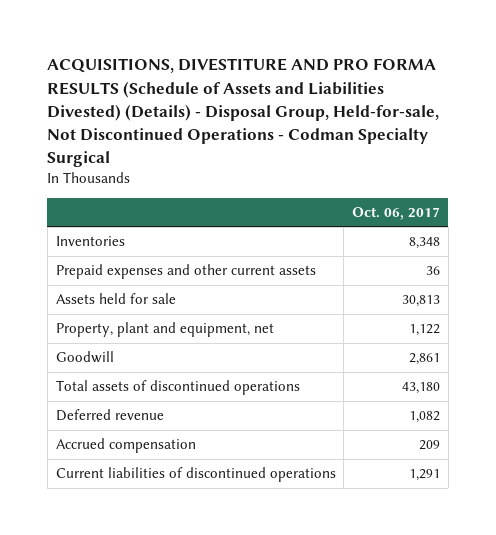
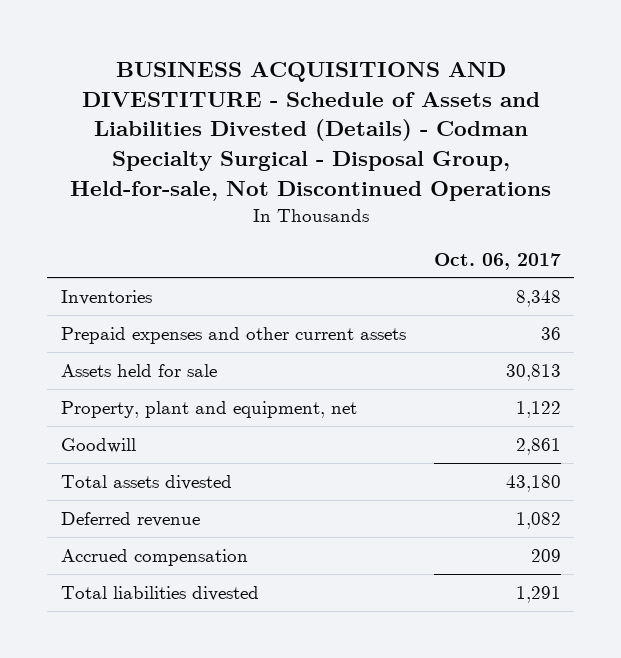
[47,58,440,167] ACQUISITIONS, DIVESTITURE AND PRO FORMA RESULTS (Schedule of Assets and Liabilities Divested) (Details) - Disposal Group, Held-for-sale, Not Discontinued Operations - Codman Specialty Surgical -> [69,61,551,201] BUSINESS ACQUISITIONS AND DIVESTITURE - Schedule of Assets and Liabilities Divested (Details) - Codman Specialty Surgical - Disposal Group, Held-for-sale, Not Discontinued Operations
[55,380,300,396] Total assets of discontinued operations -> [60,474,232,490] Total assets divested
[55,467,336,483] Current liabilities of discontinued operations -> [60,585,259,601] Total liabilities divested

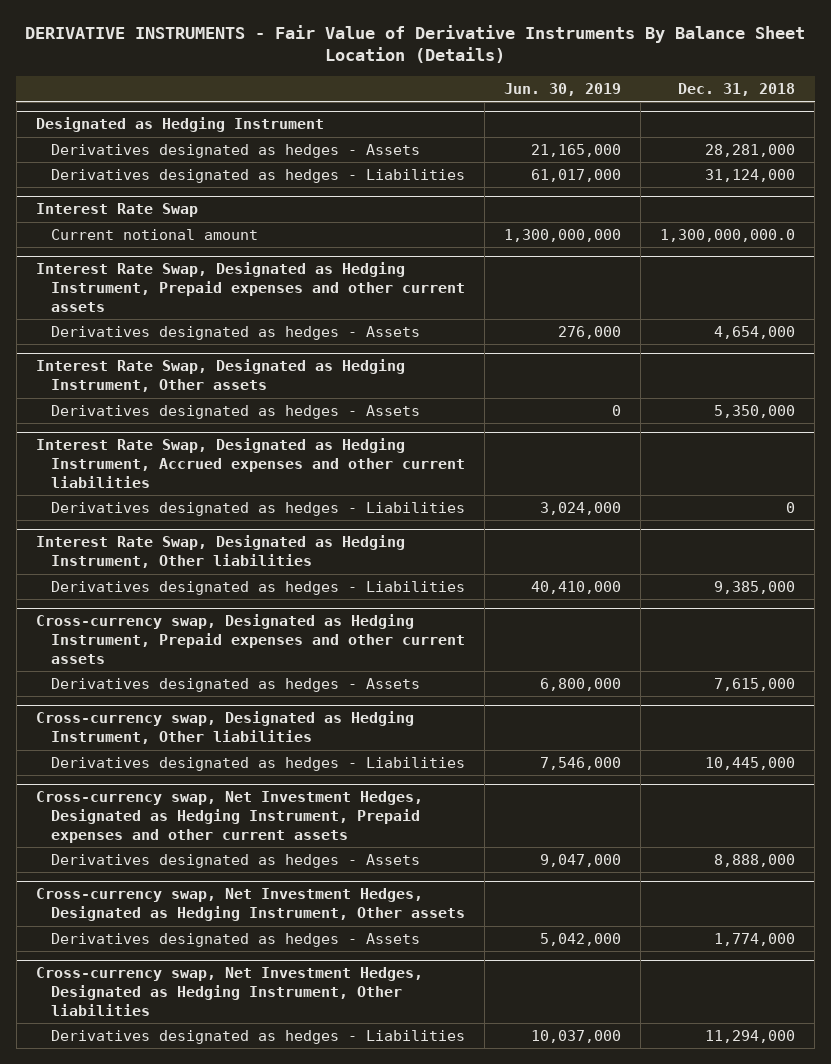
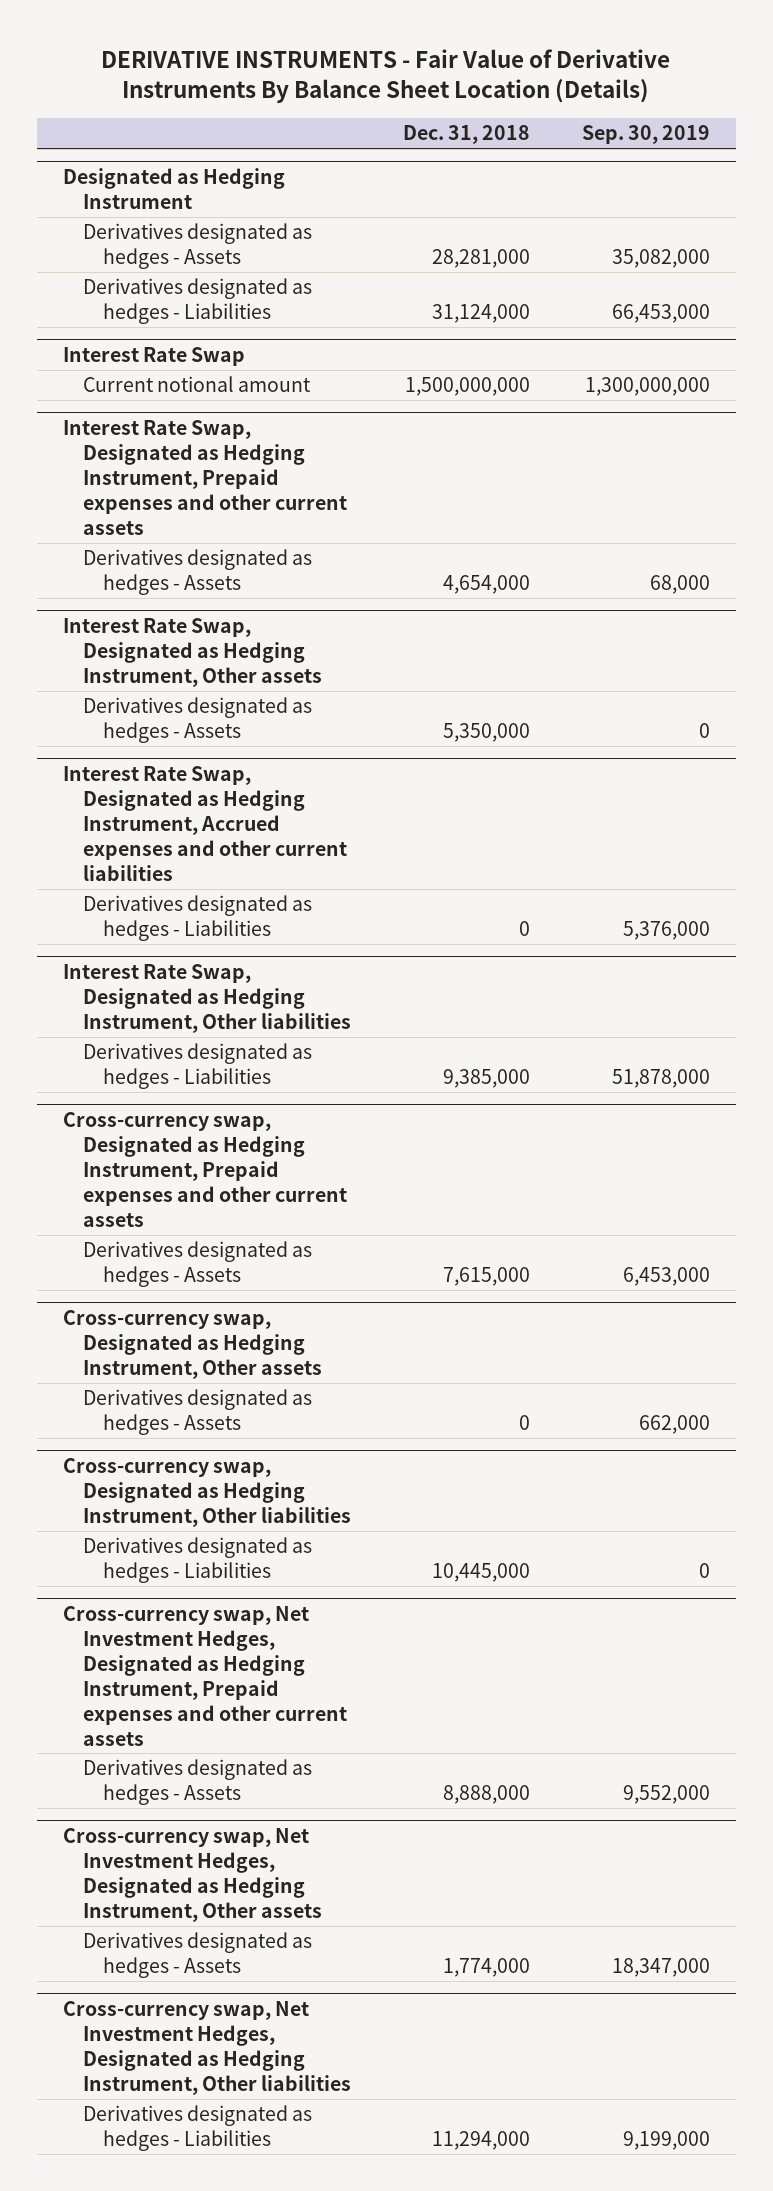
[504,82,622,96] Jun. 30, 2019 -> none
none -> [581,125,710,145] Sep. 30, 2019
[660,229,796,243] 1,300,000,000.0 -> [404,377,530,397] 1,500,000,000
none -> [63,1309,323,1379] Cross-currency swap, Designated as Hedging Instrument, Other assets
none -> [83,1389,313,1436] Derivatives designated as hedges - Assets

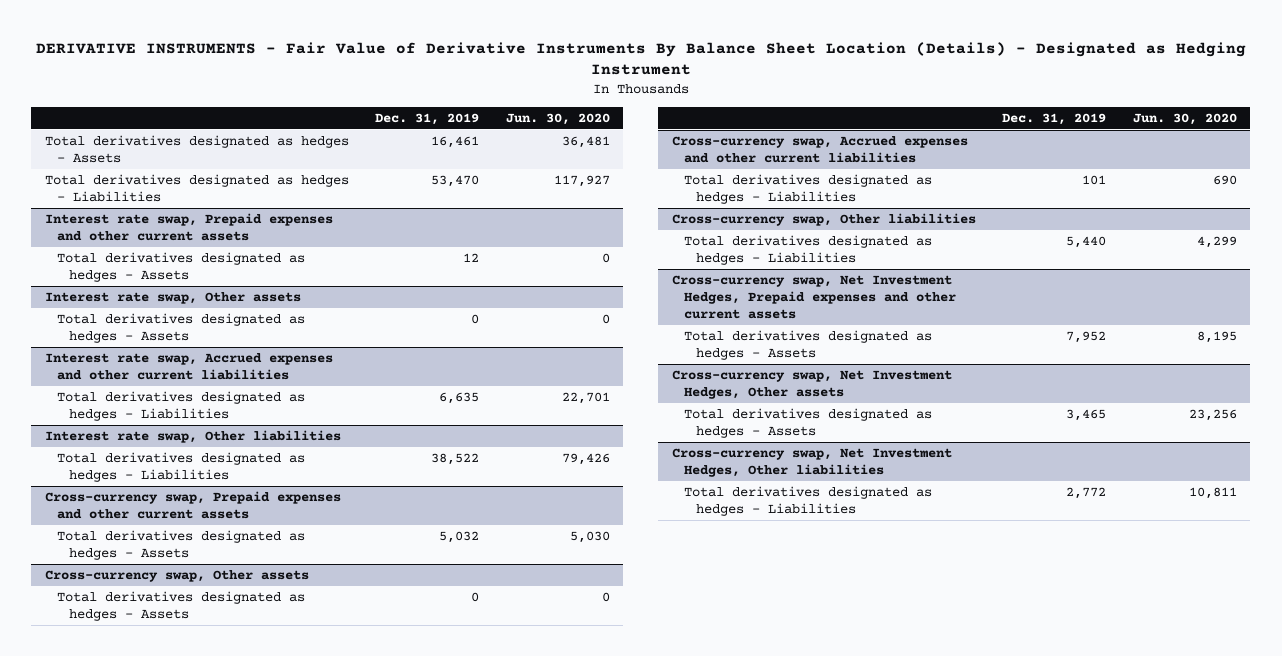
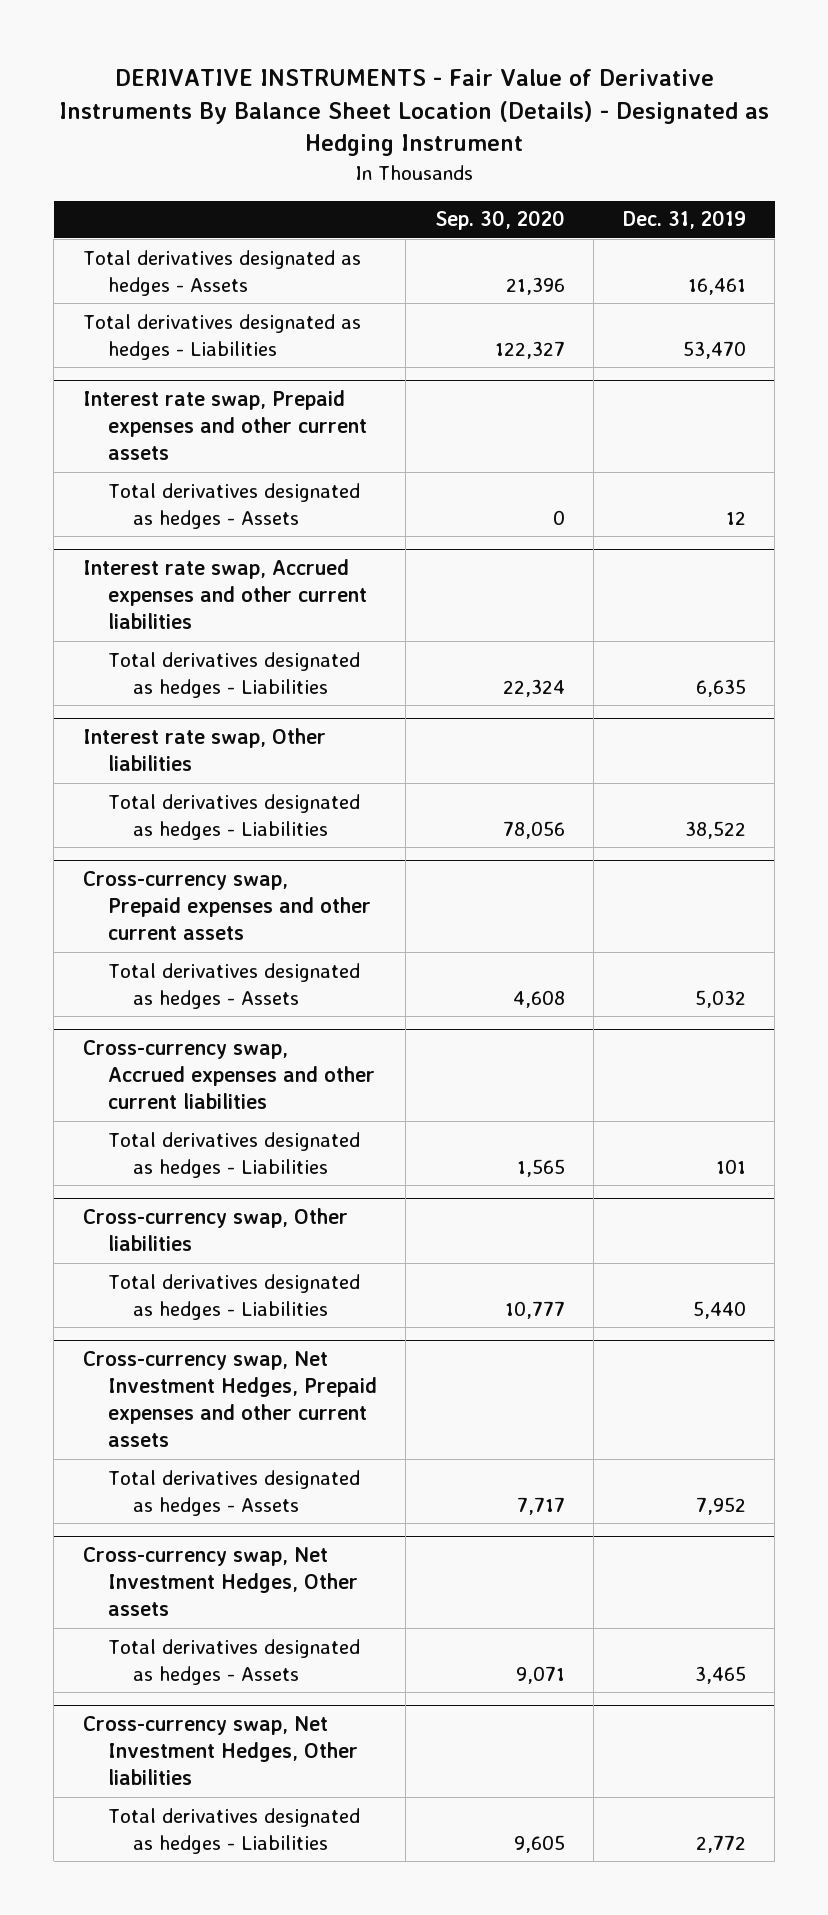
[506,112,611,125] Jun. 30, 2020 -> none
none -> [434,210,565,231] Sep. 30, 2020
[44,291,301,304] Interest rate swap, Other assets -> none
[56,312,305,344] Total derivatives designated as hedges - Assets -> none
[44,569,309,582] Cross-currency swap, Other assets -> none
[56,590,305,622] Total derivatives designated as hedges - Assets -> none

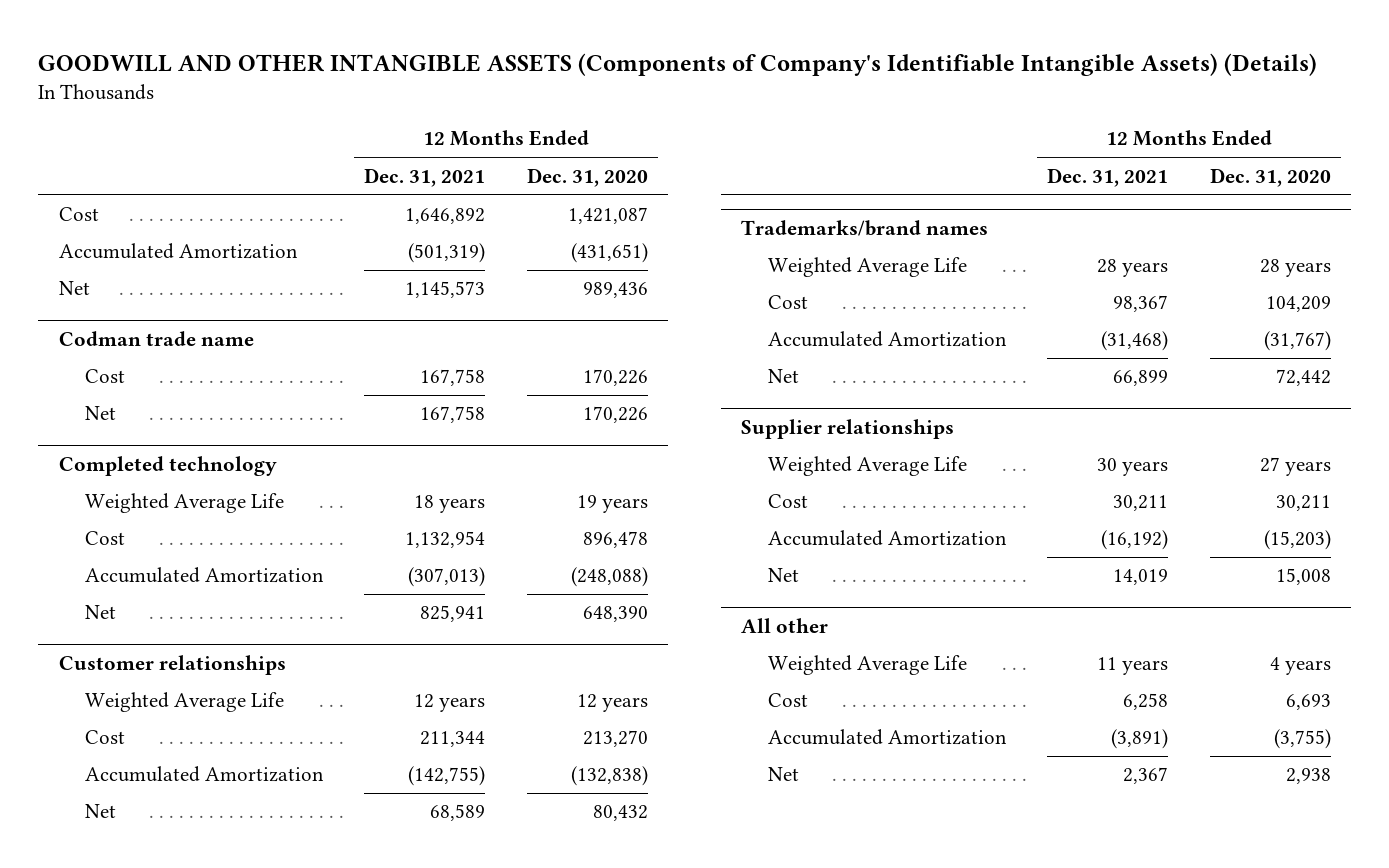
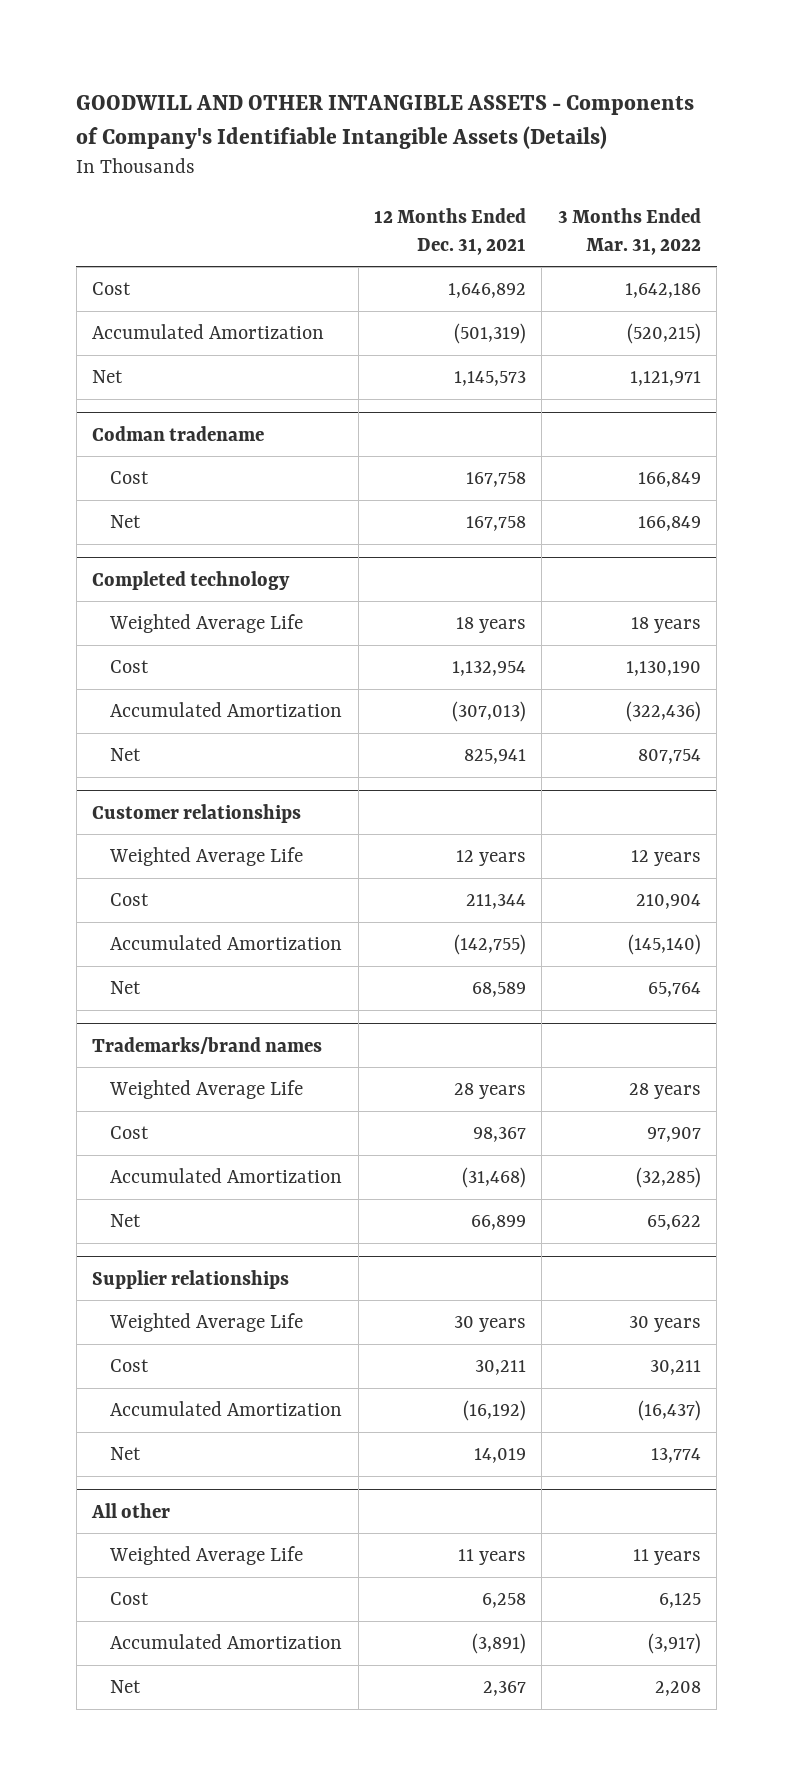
[37,52,1317,76] GOODWILL AND OTHER INTANGIBLE ASSETS (Components of Company's Identifiable Intangible Assets) (Details) -> [76,94,695,149] GOODWILL AND OTHER INTANGIBLE ASSETS - Components of Company's Identifiable Intangible Assets (Details)
[526,167,648,187] Dec. 31, 2020 -> none
none -> [557,208,701,255] 3 Months Ended Mar. 31, 2022
[58,330,254,346] Codman trade name -> [91,425,264,441] Codman tradename

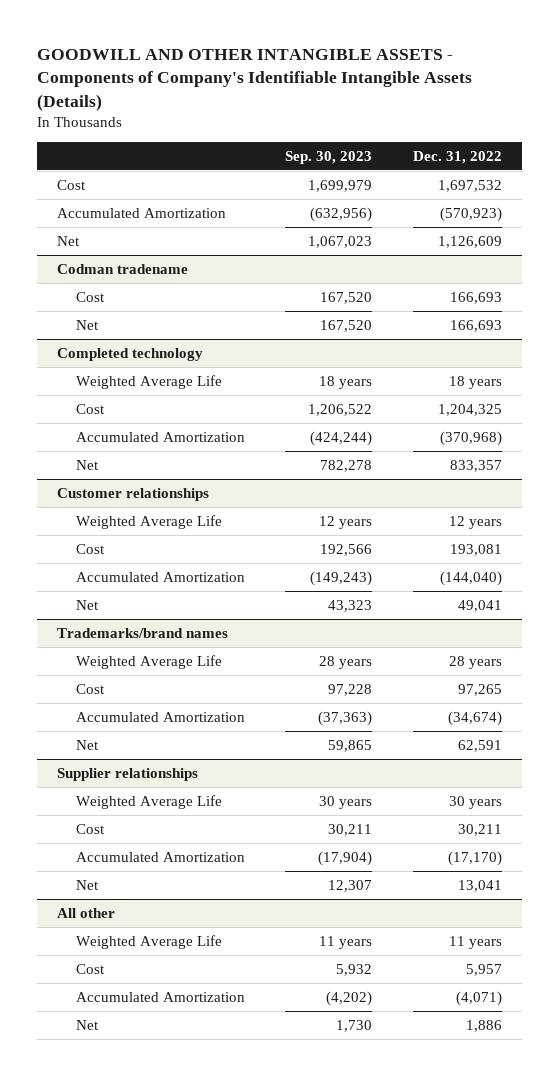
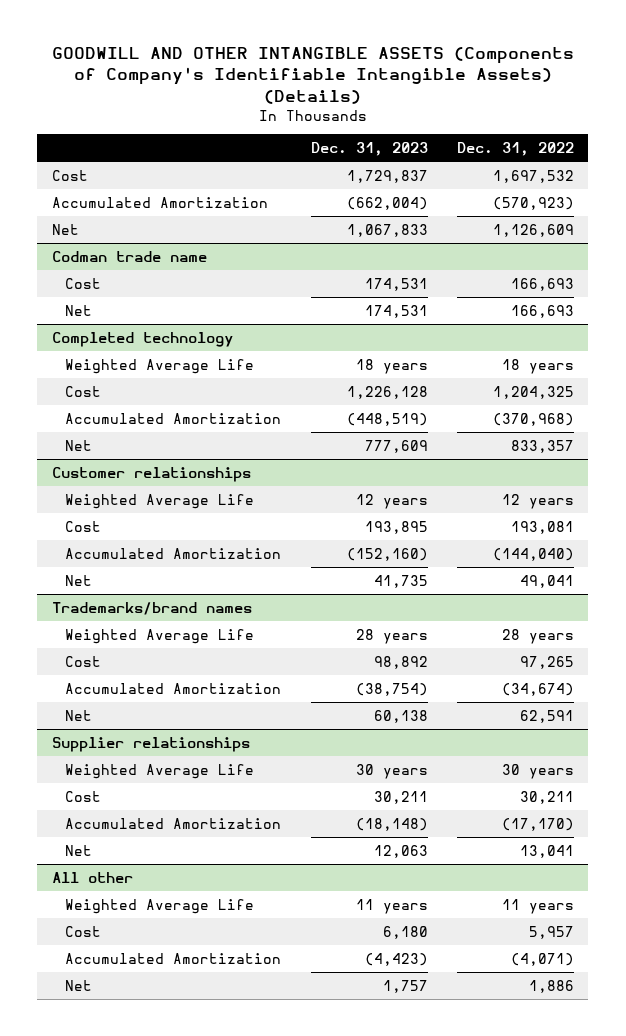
[36,48,472,111] GOODWILL AND OTHER INTANGIBLE ASSETS - Components of Company's Identifiable Intangible Assets (Details) -> [51,46,574,104] GOODWILL AND OTHER INTANGIBLE ASSETS (Components of Company's Identifiable Intangible Assets) (Details)
[285,150,373,164] Sep. 30, 2023 -> none
none -> [310,142,428,157] Dec. 31, 2023
[56,263,188,274] Codman tradename -> [51,250,207,262] Codman trade name

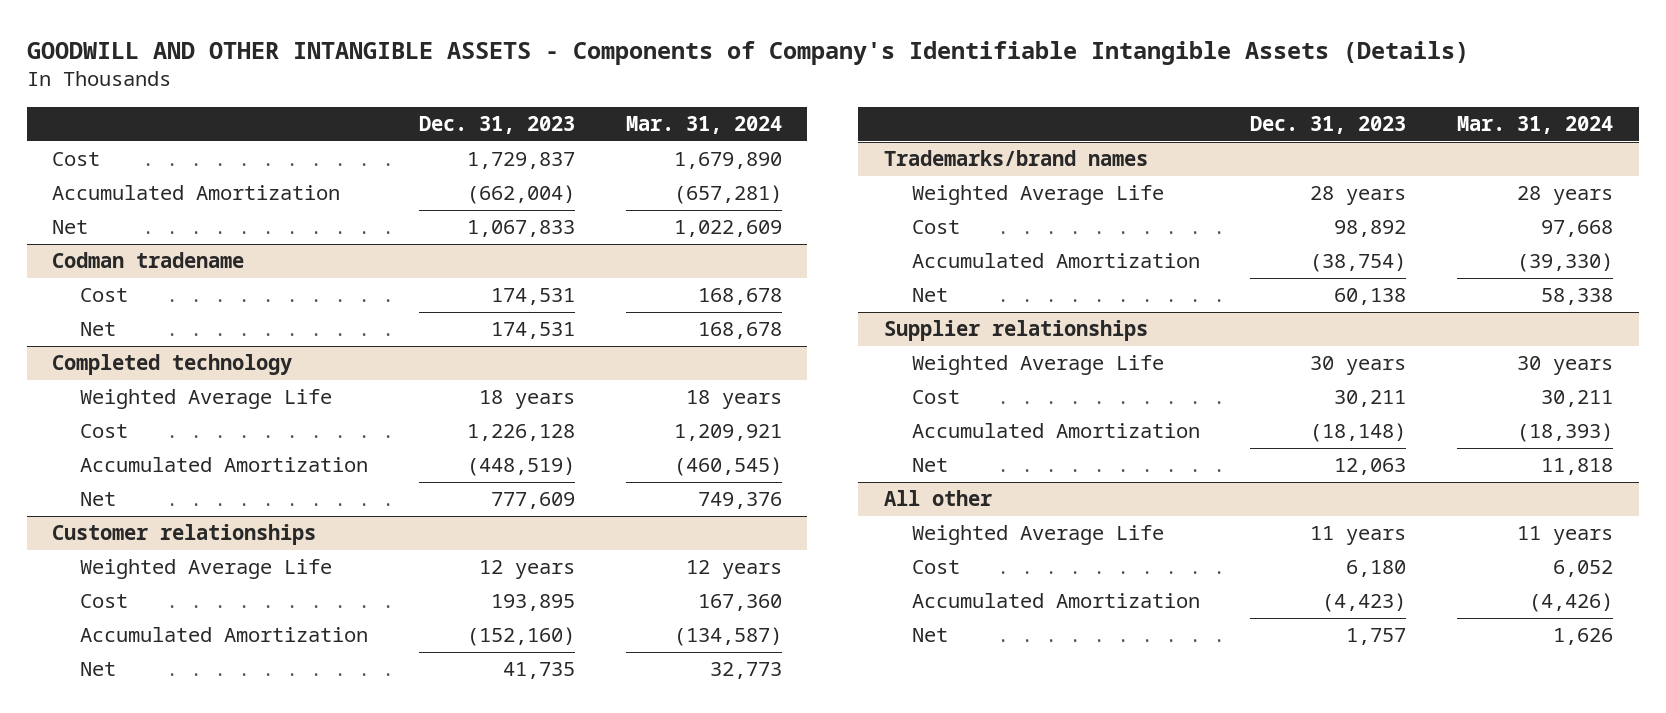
[51,46,574,104] GOODWILL AND OTHER INTANGIBLE ASSETS (Components of Company's Identifiable Intangible Assets) (Details) -> [26,40,1469,65] GOODWILL AND OTHER INTANGIBLE ASSETS - Components of Company's Identifiable Intangible Assets (Details)
[456,142,574,157] Dec. 31, 2022 -> none
none -> [625,115,782,134] Mar. 31, 2024
[51,250,207,262] Codman trade name -> [52,252,245,269] Codman tradename

